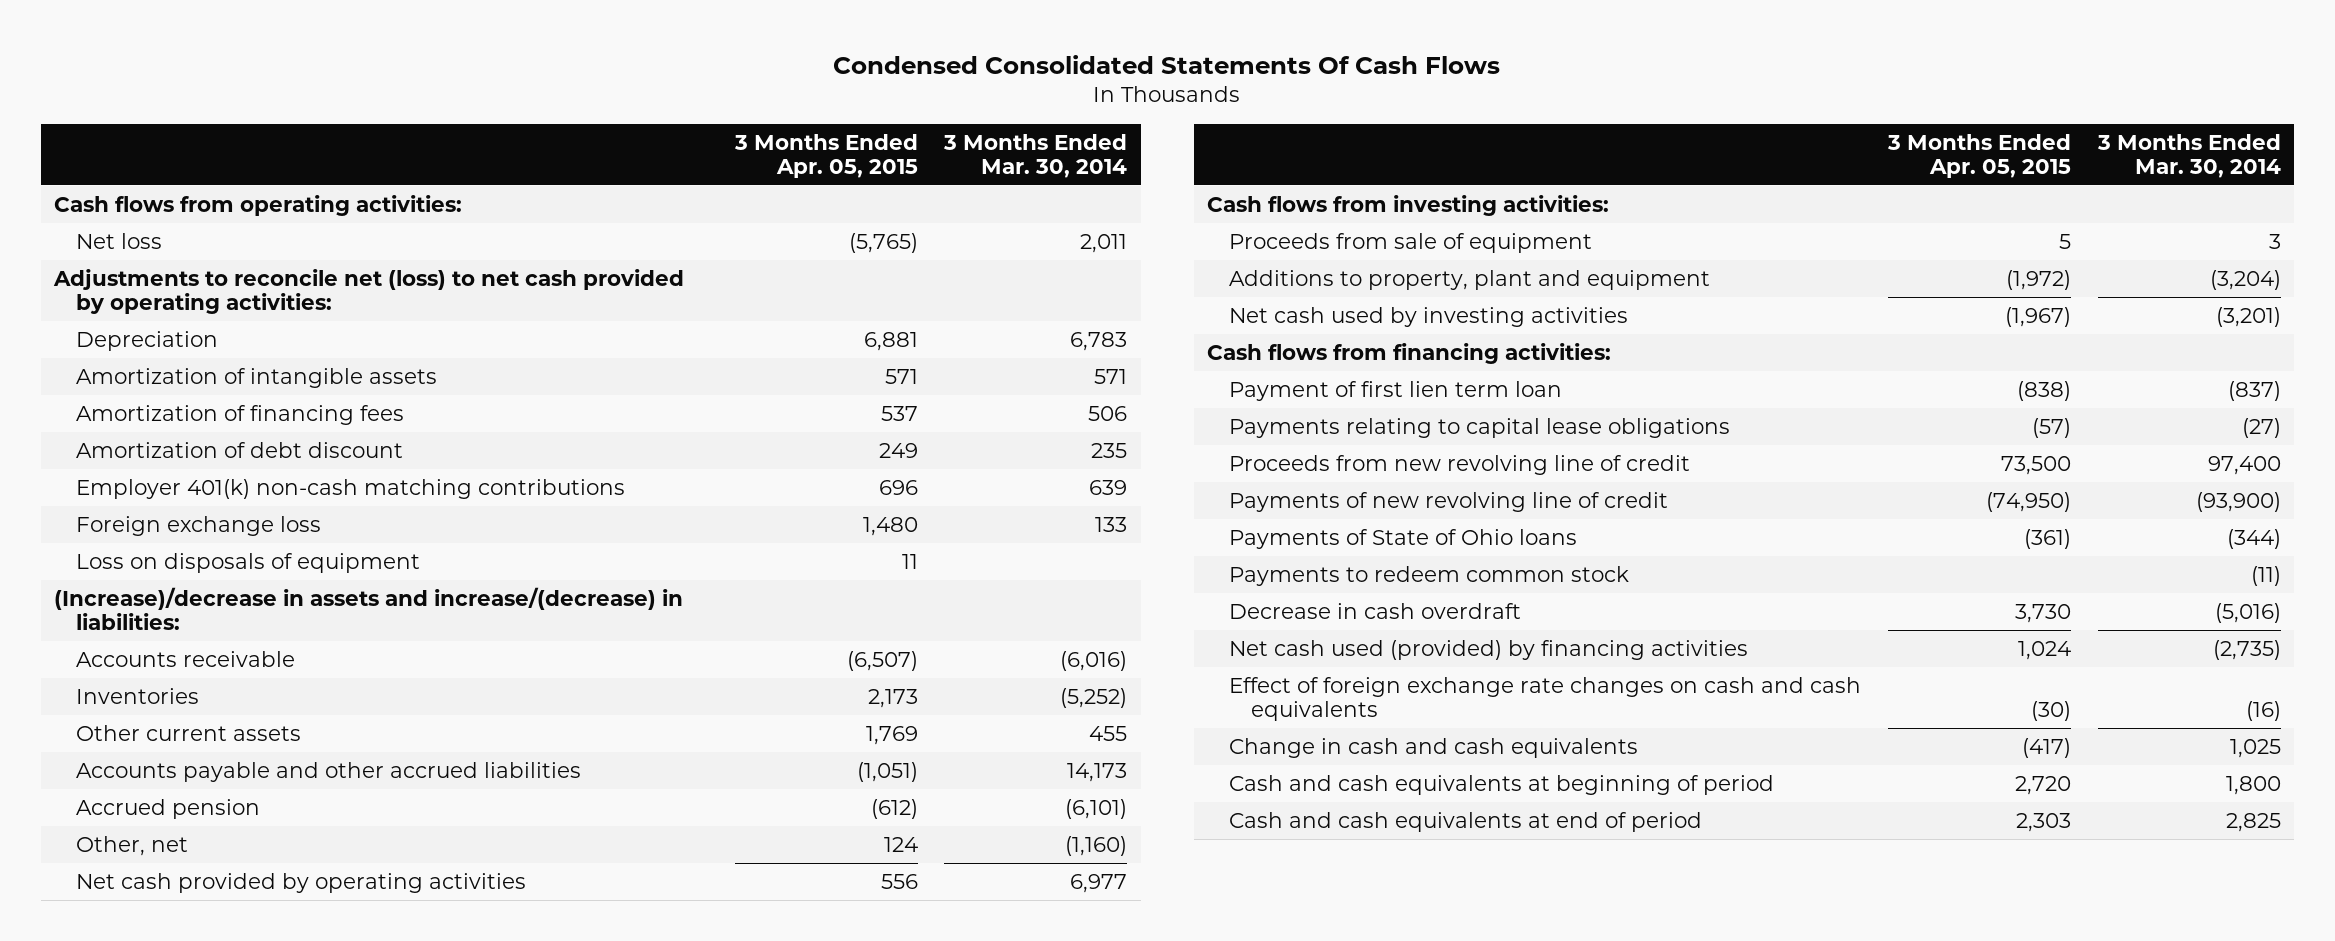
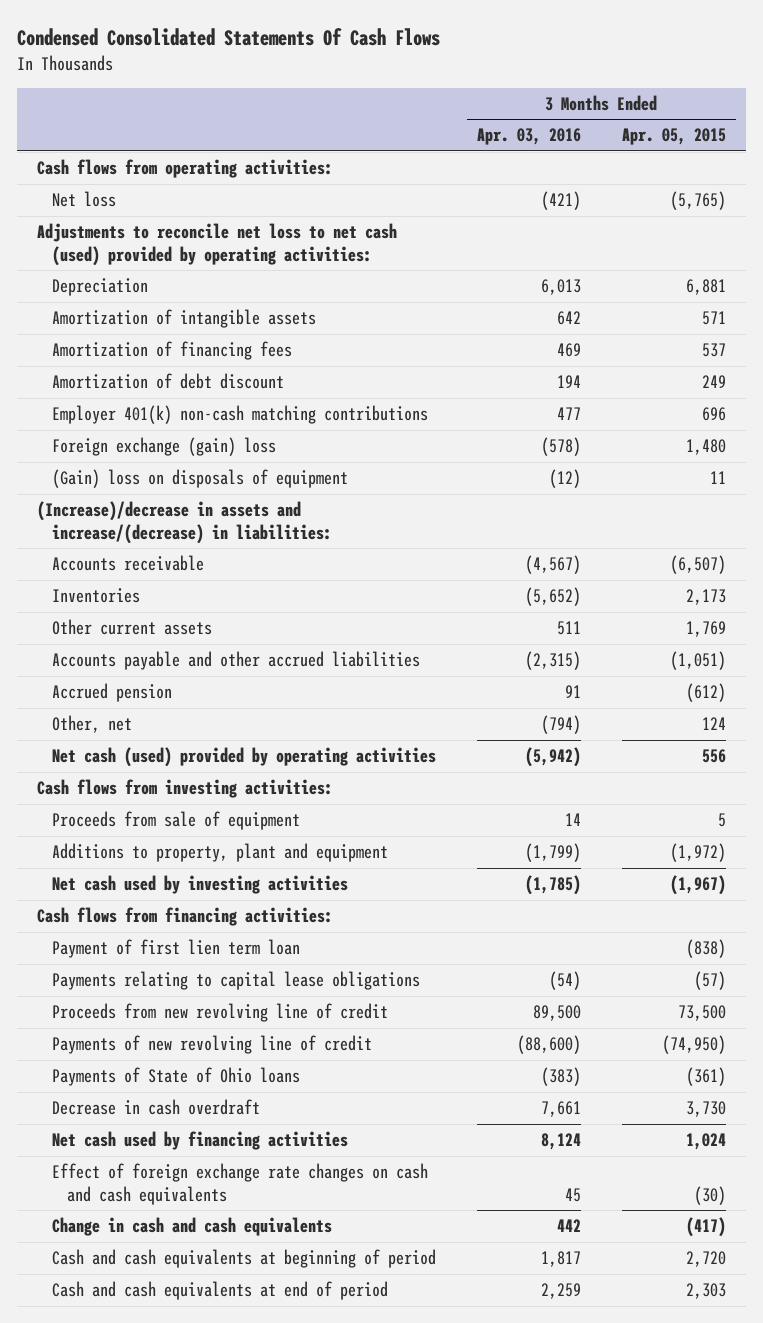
[943,133,1128,179] 3 Months Ended Mar. 30, 2014 -> none
none -> [476,128,581,146] Apr. 03, 2016
[53,268,685,315] Adjustments to reconcile net (loss) to net cash provided by operating activities: -> [37,223,398,267] Adjustments to reconcile net loss to net cash (used) provided by operating activities:
[75,515,321,536] Foreign exchange loss -> [52,437,277,457] Foreign exchange (gain) loss
[75,552,420,573] Loss on disposals of equipment -> [52,469,349,489] (Gain) loss on disposals of equipment
[75,872,526,893] Net cash provided by operating activities -> [52,747,437,768] Net cash (used) provided by operating activities
[1229,565,1630,586] Payments to redeem common stock -> none
[1229,639,1749,660] Net cash used (provided) by financing activities -> [52,1131,349,1151] Net cash used by financing activities

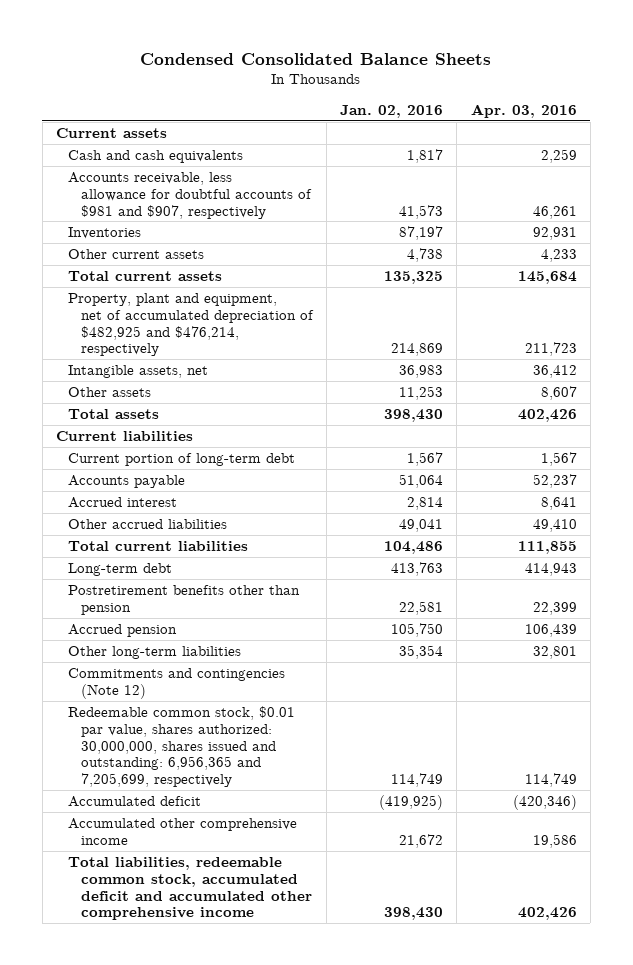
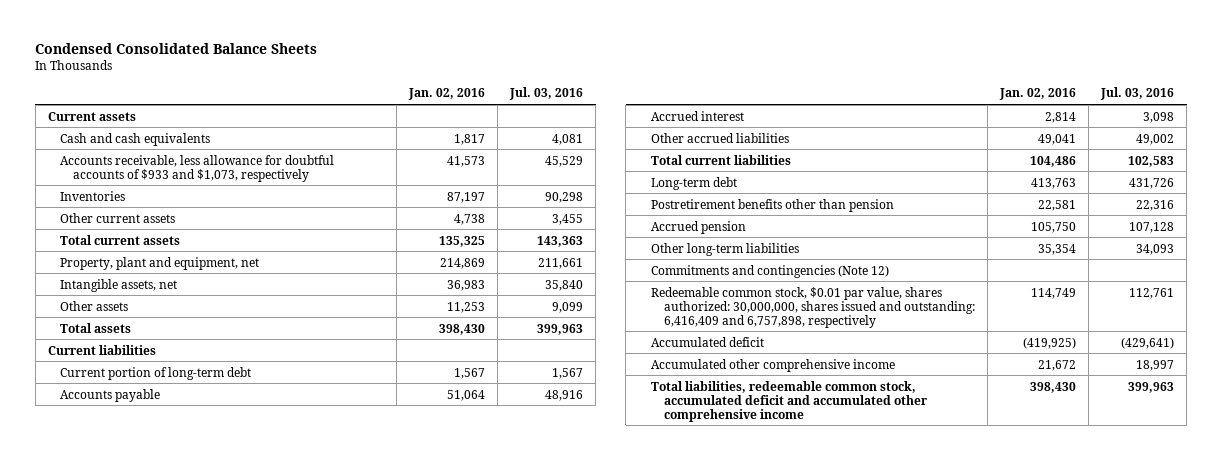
[470,103,577,118] Apr. 03, 2016 -> none
none -> [509,87,584,101] Jul. 03, 2016
[68,171,312,219] Accounts receivable, less allowance for doubtful accounts of $981 and $907, respectively -> [60,154,335,182] Accounts receivable, less allowance for doubtful accounts of $933 and $1,073, respectively
[68,292,314,357] Property, plant and equipment, net of accumulated depreciation of $482,925 and $476,214, respectively -> [60,256,260,270] Property, plant and equipment, net
[68,705,296,788] Redeemable common stock, $0.01 par value, shares authorized: 30,000,000, shares issued and outstanding: 6,956,365 and 7,205,699, respectively -> [651,286,975,328] Redeemable common stock, $0.01 par value, shares authorized: 30,000,000, shares issued and outstanding: 6,416,409 and 6,757,898, respectively

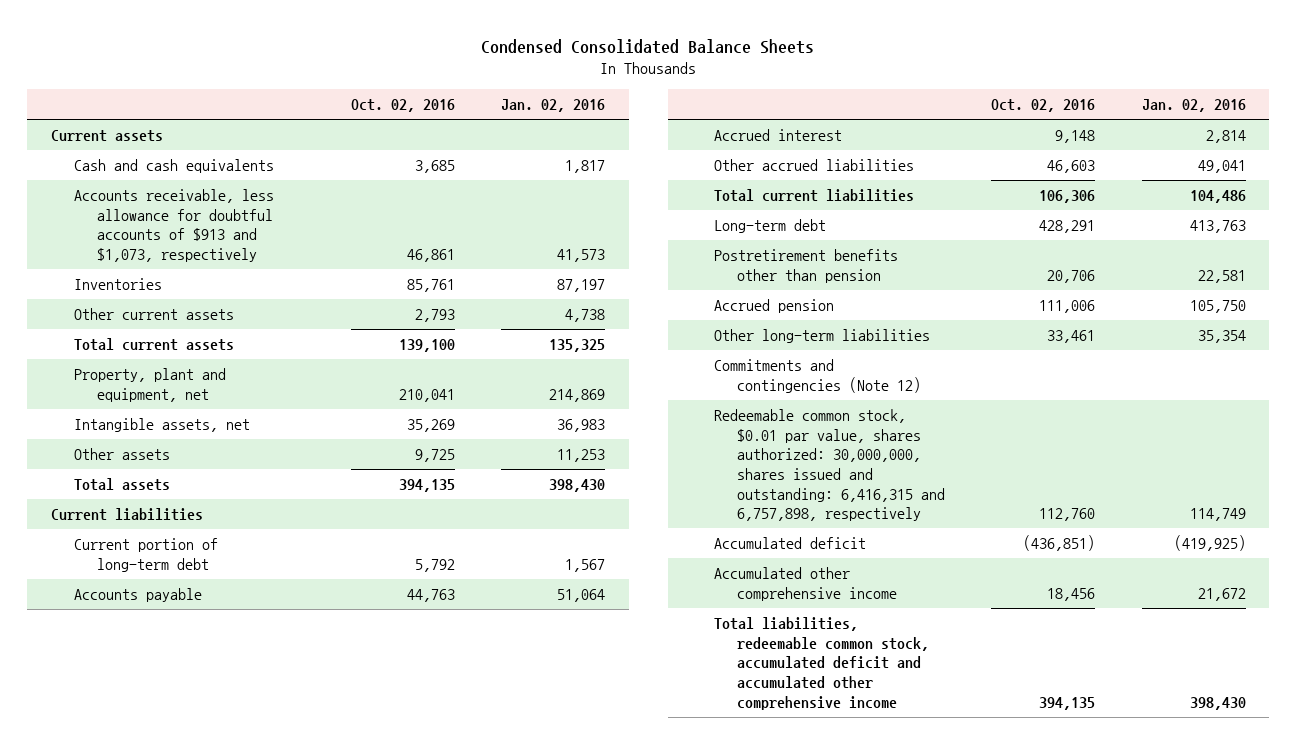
[509,87,584,101] Jul. 03, 2016 -> none
none -> [350,98,455,112] Oct. 02, 2016
[60,154,335,182] Accounts receivable, less allowance for doubtful accounts of $933 and $1,073, respectively -> [73,189,274,263] Accounts receivable, less allowance for doubtful accounts of $913 and $1,073, respectively
[651,286,975,328] Redeemable common stock, $0.01 par value, shares authorized: 30,000,000, shares issued and outstanding: 6,416,409 and 6,757,898, respectively -> [714,409,946,522] Redeemable common stock, $0.01 par value, shares authorized: 30,000,000, shares issued and outstanding: 6,416,315 and 6,757,898, respectively

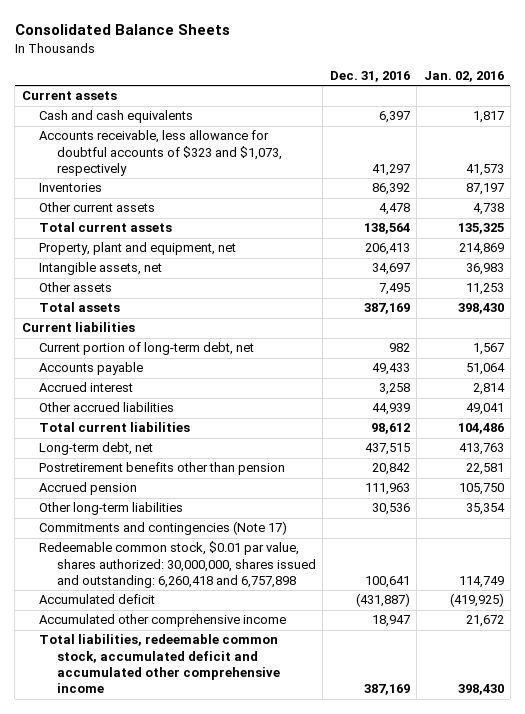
[481,38,815,54] Condensed Consolidated Balance Sheets -> [14,23,230,35] Consolidated Balance Sheets
[350,98,455,112] Oct. 02, 2016 -> none
none -> [329,71,410,83] Dec. 31, 2016
[73,189,274,263] Accounts receivable, less allowance for doubtful accounts of $913 and $1,073, respectively -> [39,130,282,177] Accounts receivable, less allowance for doubtful accounts of $323 and $1,073, respectively
[73,538,218,572] Current portion of long-term debt -> [39,342,255,356] Current portion of long-term debt, net
[714,219,827,234] Long-term debt -> [39,442,154,456] Long-term debt, net
[714,359,922,393] Commitments and contingencies (Note 12) -> [39,521,288,536] Commitments and contingencies (Note 17)
[714,409,946,522] Redeemable common stock, $0.01 par value, shares authorized: 30,000,000, shares issued and outstanding: 6,416,315 and 6,757,898, respectively -> [39,541,316,589] Redeemable common stock, $0.01 par value, shares authorized: 30,000,000, shares issued and outstanding: 6,260,418 and 6,757,898

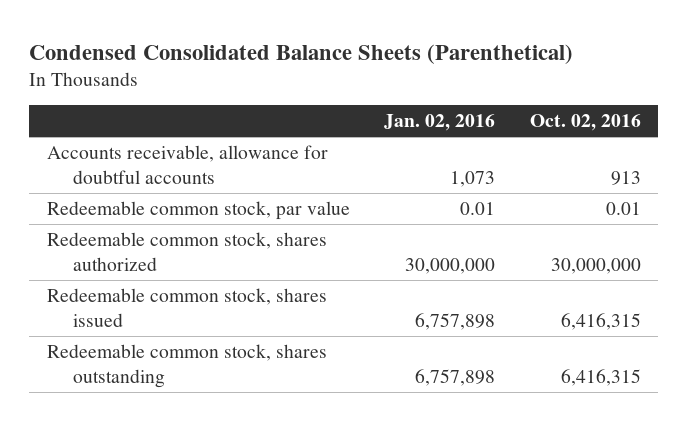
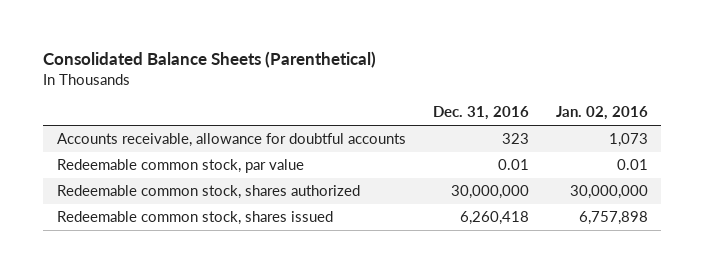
[29,43,574,64] Condensed Consolidated Balance Sheets (Parenthetical) -> [43,51,377,69] Consolidated Balance Sheets (Parenthetical)
[529,114,641,132] Oct. 02, 2016 -> none
none -> [432,106,529,121] Dec. 31, 2016
[46,343,327,389] Redeemable common stock, shares outstanding -> none

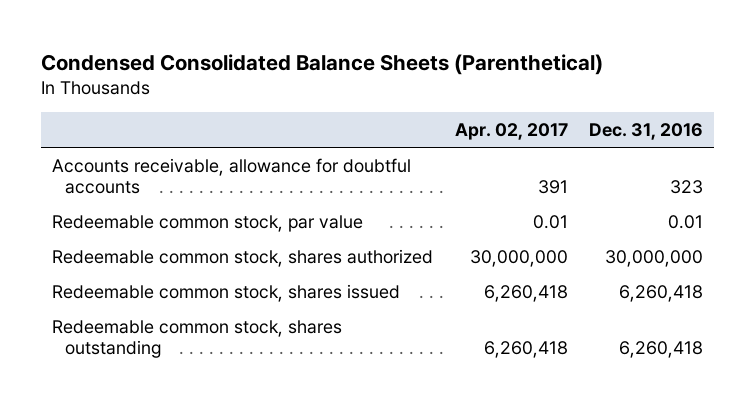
[43,51,377,69] Consolidated Balance Sheets (Parenthetical) -> [41,53,604,75] Condensed Consolidated Balance Sheets (Parenthetical)
[555,106,648,121] Jan. 02, 2016 -> none
none -> [454,123,568,141] Apr. 02, 2017
none -> [52,319,343,359] Redeemable common stock, shares outstanding

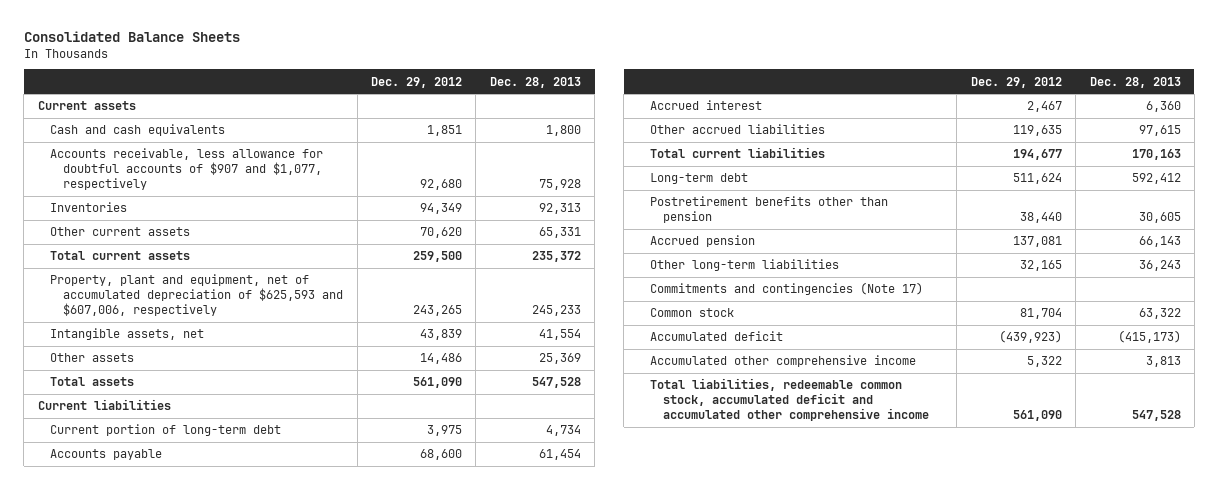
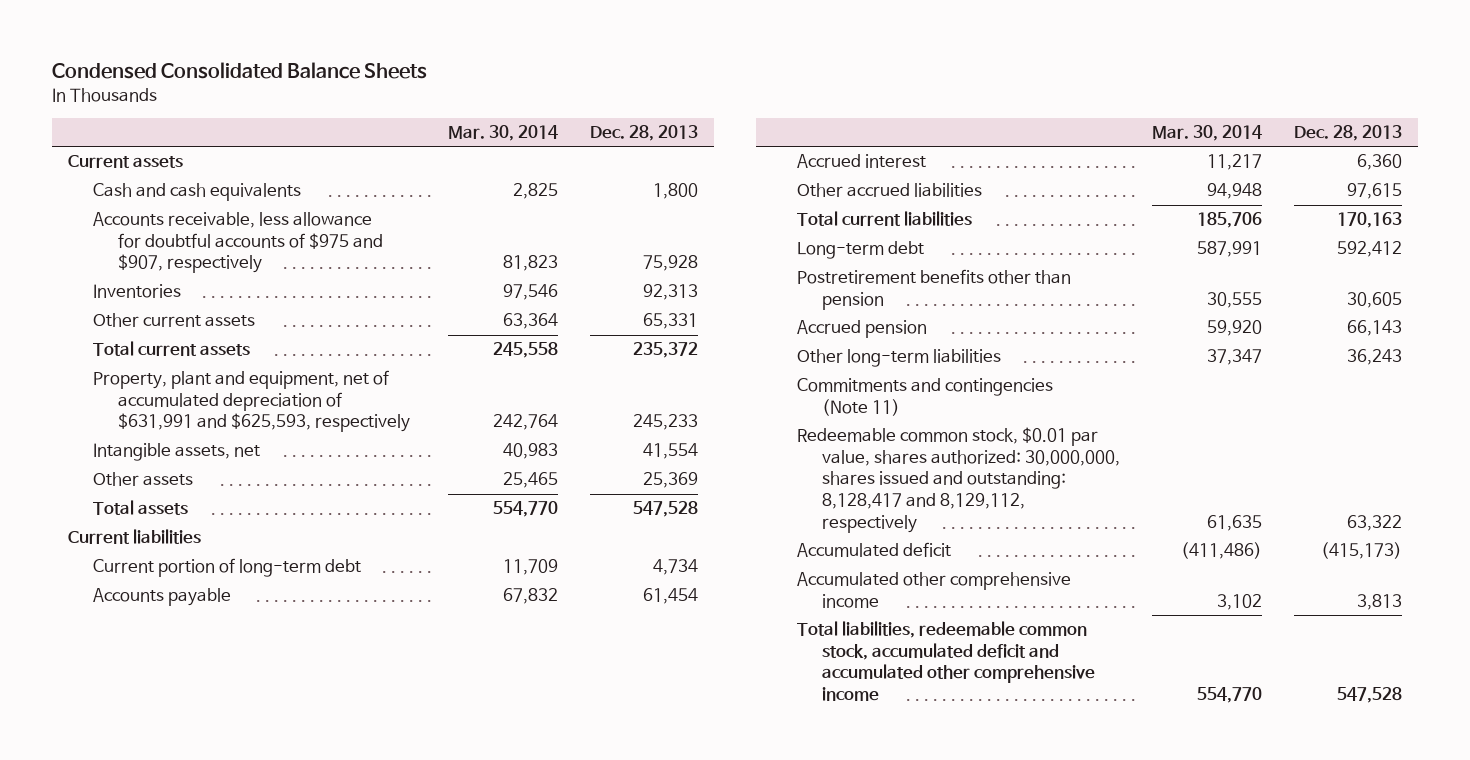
[23,31,240,43] Consolidated Balance Sheets -> [52,62,428,80] Condensed Consolidated Balance Sheets
[370,76,462,88] Dec. 29, 2012 -> none
none -> [448,124,559,141] Mar. 30, 2014
[50,148,324,190] Accounts receivable, less allowance for doubtful accounts of $907 and $1,077, respectively -> [93,212,383,274] Accounts receivable, less allowance for doubtful accounts of $975 and $907, respectively
[50,274,344,316] Property, plant and equipment, net of accumulated depreciation of $625,593 and $607,006, respectively -> [93,370,410,433] Property, plant and equipment, net of accumulated depreciation of $631,991 and $625,593, respectively
[650,282,924,296] Commitments and contingencies (Note 17) -> [796,378,1053,416] Commitments and contingencies (Note 11)
[650,308,735,318] Common stock -> [796,427,1120,533] Redeemable common stock, $0.01 par value, shares authorized: 30,000,000, shares issued and outstanding: 8,128,417 and 8,129,112, respectively

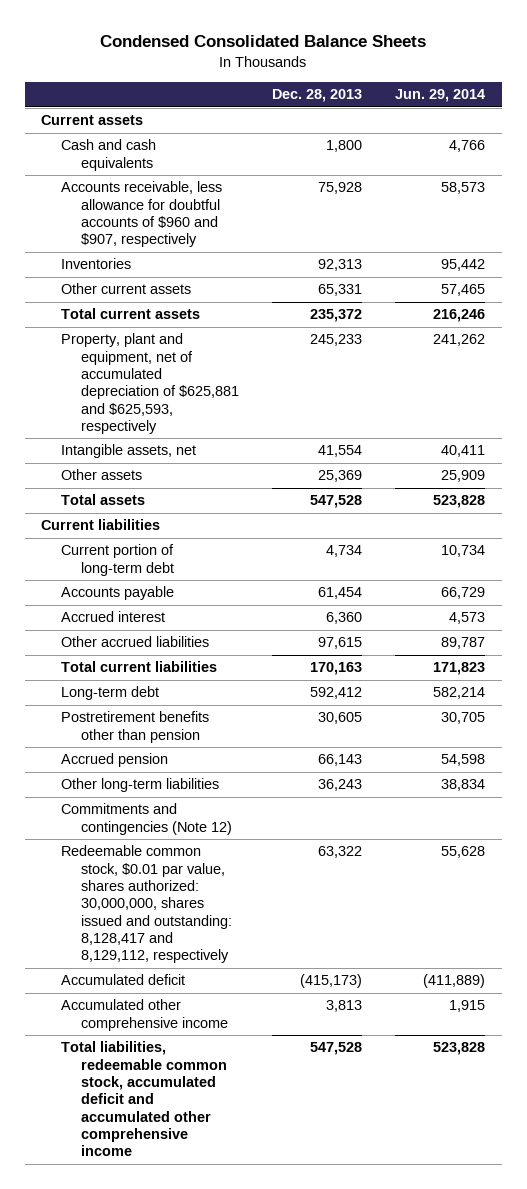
[448,124,559,141] Mar. 30, 2014 -> none
none -> [395,89,486,103] Jun. 29, 2014
[93,212,383,274] Accounts receivable, less allowance for doubtful accounts of $975 and $907, respectively -> [61,181,223,248] Accounts receivable, less allowance for doubtful accounts of $960 and $907, respectively
[93,370,410,433] Property, plant and equipment, net of accumulated depreciation of $631,991 and $625,593, respectively -> [61,333,239,435] Property, plant and equipment, net of accumulated depreciation of $625,881 and $625,593, respectively
[796,378,1053,416] Commitments and contingencies (Note 11) -> [61,803,232,835] Commitments and contingencies (Note 12)

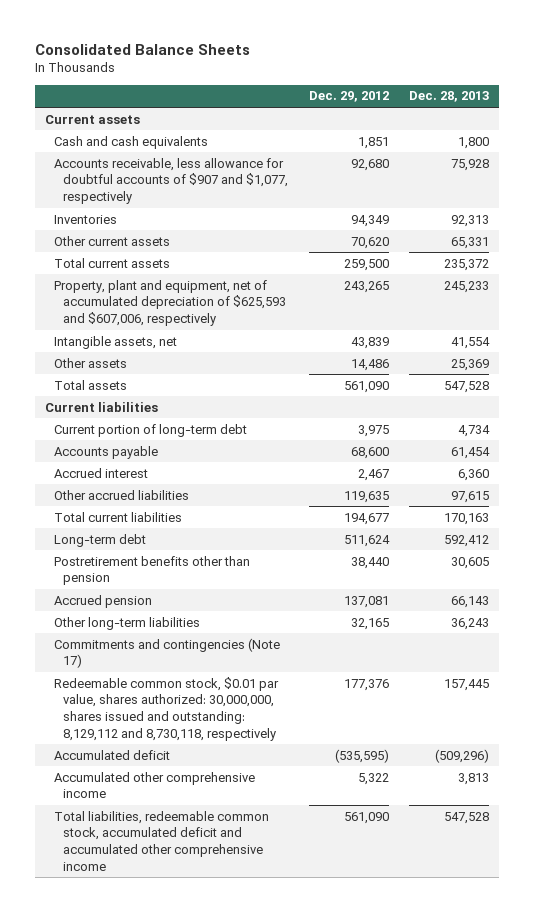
[100,35,427,48] Condensed Consolidated Balance Sheets -> [34,43,250,55] Consolidated Balance Sheets
[395,89,486,103] Jun. 29, 2014 -> none
none -> [308,91,389,103] Dec. 29, 2012
[61,181,223,248] Accounts receivable, less allowance for doubtful accounts of $960 and $907, respectively -> [54,157,289,205] Accounts receivable, less allowance for doubtful accounts of $907 and $1,077, respectively
[61,333,239,435] Property, plant and equipment, net of accumulated depreciation of $625,881 and $625,593, respectively -> [54,279,287,327] Property, plant and equipment, net of accumulated depreciation of $625,593 and $607,006, respectively
[61,803,232,835] Commitments and contingencies (Note 12) -> [54,637,281,669] Commitments and contingencies (Note 17)
[61,845,232,964] Redeemable common stock, $0.01 par value, shares authorized: 30,000,000, shares issued and outstanding: 8,128,417 and 8,129,112, respectively -> [54,676,280,741] Redeemable common stock, $0.01 par value, shares authorized: 30,000,000, shares issued and outstanding: 8,129,112 and 8,730,118, respectively
[318,846,363,859] 63,322 -> [443,678,489,691] 157,445
[300,974,363,989] (415,173) -> [434,748,489,763] (509,296)

